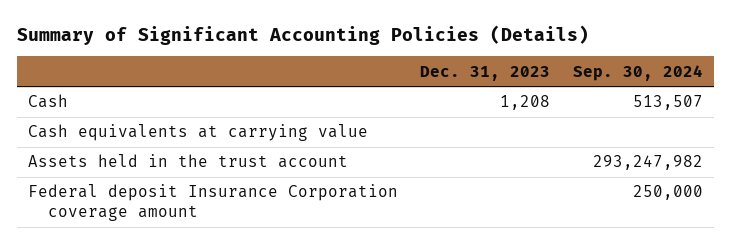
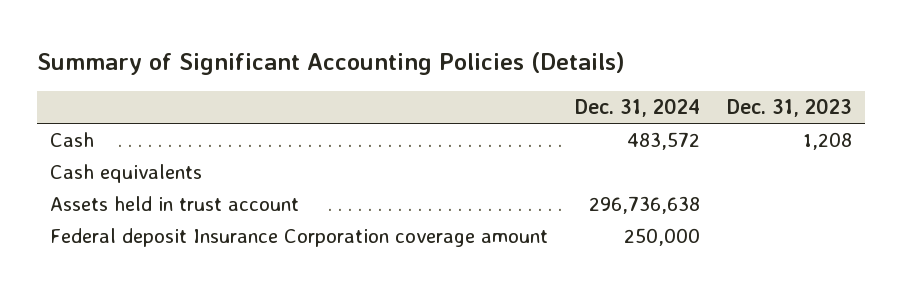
[572,64,703,81] Sep. 30, 2024 -> none
none -> [574,98,700,118] Dec. 31, 2024
[27,124,368,142] Cash equivalents at carrying value -> [50,164,203,184] Cash equivalents
[27,154,348,169] Assets held in the trust account -> [50,196,300,212] Assets held in trust account

